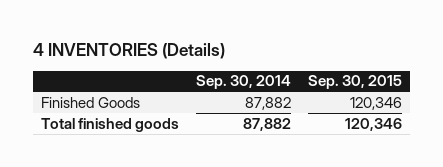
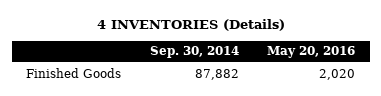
[307,75,402,90] Sep. 30, 2015 -> none
none -> [267,46,356,59] May 20, 2016
[41,117,180,132] Total finished goods -> none

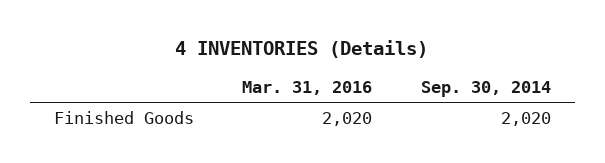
[267,46,356,59] May 20, 2016 -> none
none -> [242,80,373,95] Mar. 31, 2016
[194,68,239,80] 87,882 -> [500,112,551,127] 2,020

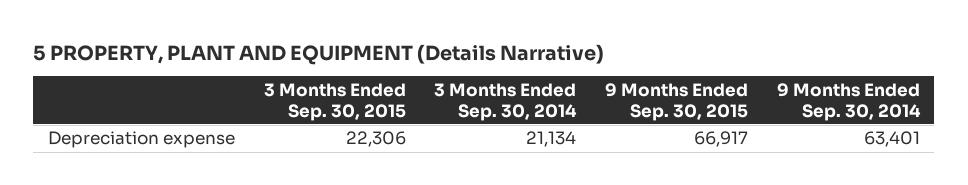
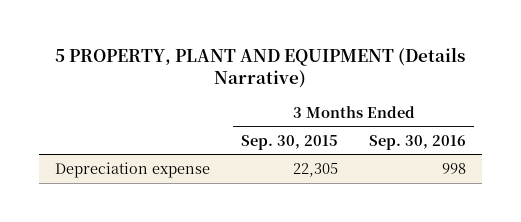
[434,82,578,121] 3 Months Ended Sep. 30, 2014 -> none
[605,82,749,121] 9 Months Ended Sep. 30, 2015 -> none
[776,82,921,121] 9 Months Ended Sep. 30, 2014 -> none
none -> [369,134,467,150] Sep. 30, 2016
[345,131,406,148] 22,306 -> [292,163,338,178] 22,305

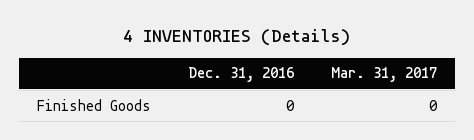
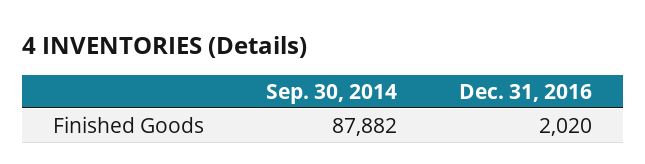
[330,67,437,83] Mar. 31, 2017 -> none
none -> [265,83,397,104] Sep. 30, 2014
[286,99,296,111] 0 -> [538,117,592,136] 2,020

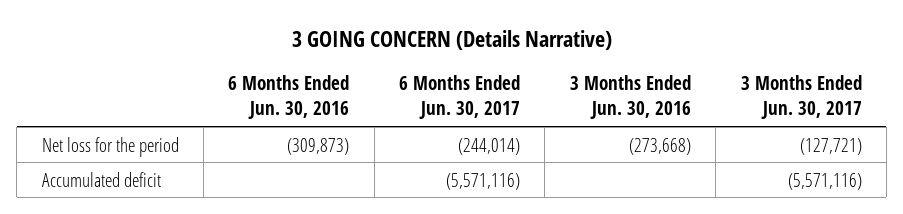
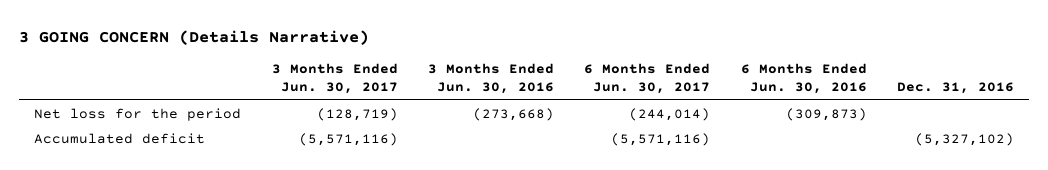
none -> [897,82,1015,95] Dec. 31, 2016
[799,137,862,155] (127,721) -> [316,108,398,122] (128,719)

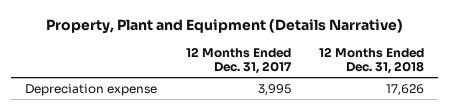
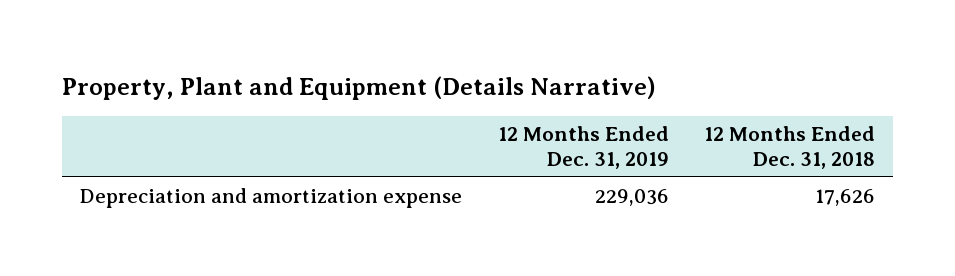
[185,47,292,75] 12 Months Ended Dec. 31, 2017 -> none
none -> [497,126,669,169] 12 Months Ended Dec. 31, 2019
[25,83,158,96] Depreciation expense -> [79,188,463,209] Depreciation and amortization expense

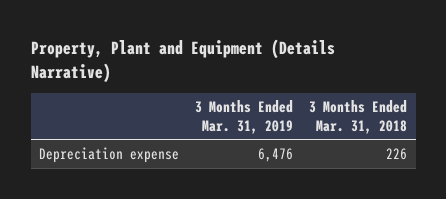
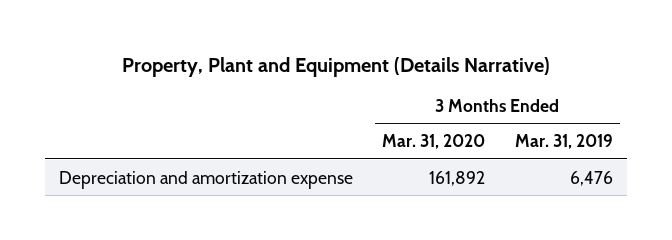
[309,100,408,134] 3 Months Ended Mar. 31, 2018 -> none
none -> [382,134,486,150] Mar. 31, 2020
[39,147,180,164] Depreciation expense -> [59,170,354,189] Depreciation and amortization expense

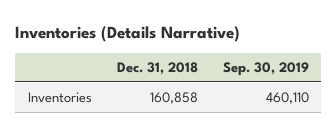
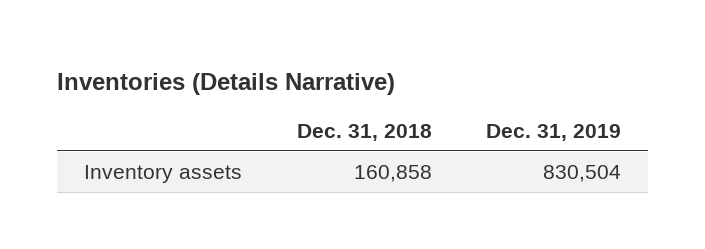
[222,62,309,77] Sep. 30, 2019 -> none
none -> [485,124,621,142] Dec. 31, 2019
[27,92,92,104] Inventories -> [84,165,243,184] Inventory assets

